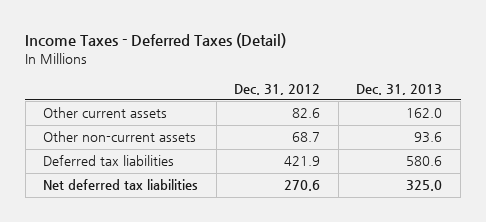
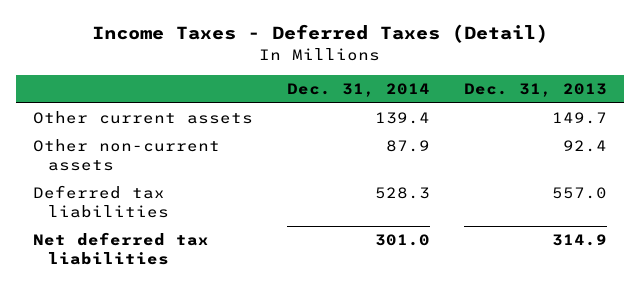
[234,83,321,95] Dec. 31, 2012 -> none
none -> [287,83,431,98] Dec. 31, 2014
[406,108,443,119] 162.0 -> [552,112,608,125] 149.7
[414,132,443,144] 93.6 -> [563,140,608,153] 92.4
[406,156,443,167] 580.6 -> [552,187,608,200] 557.0
[406,180,443,192] 325.0 -> [552,234,608,247] 314.9

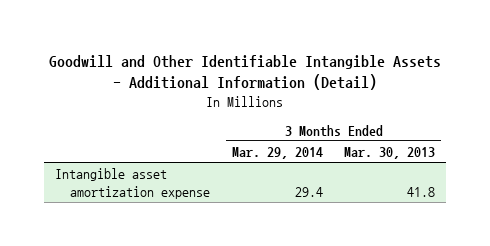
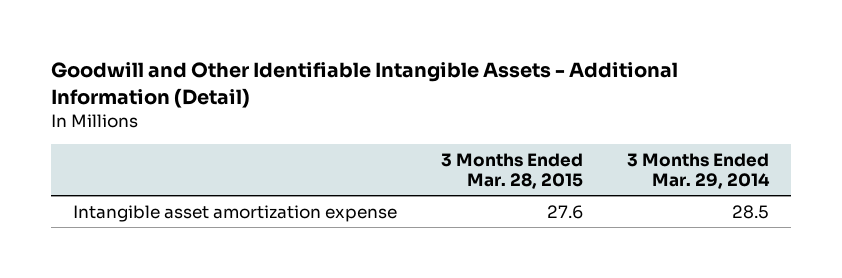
[344,147,436,160] Mar. 30, 2013 -> none
none -> [440,153,583,190] 3 Months Ended Mar. 28, 2015
[294,186,323,197] 29.4 -> [732,204,770,219] 28.5

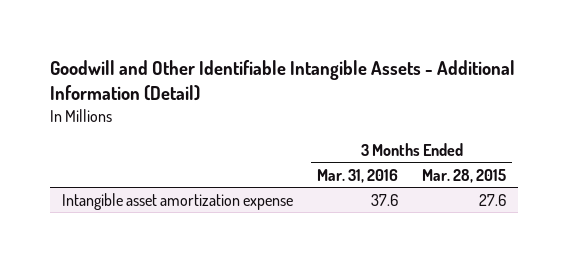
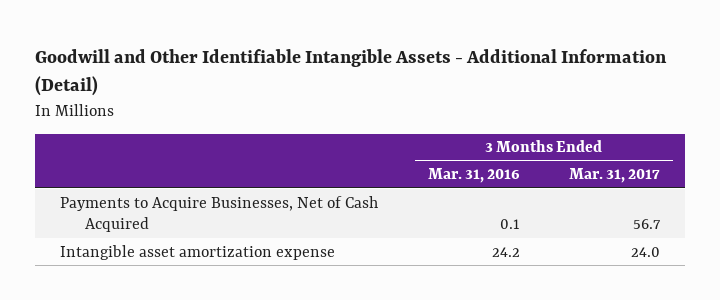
[422,168,507,183] Mar. 28, 2015 -> none
none -> [569,168,661,184] Mar. 31, 2017
none -> [59,195,378,233] Payments to Acquire Businesses, Net of Cash Acquired
[371,194,399,207] 37.6 -> [491,246,520,257] 24.2

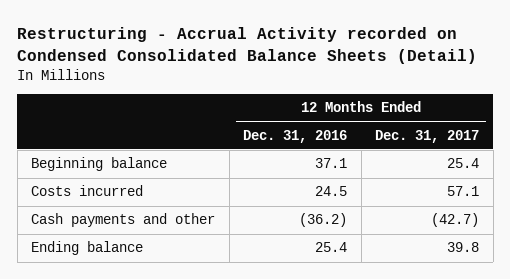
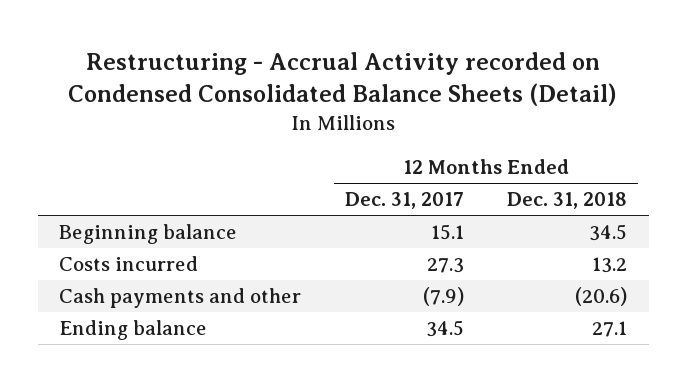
[243,129,348,143] Dec. 31, 2016 -> none
none -> [507,192,628,210] Dec. 31, 2018
[447,158,480,169] 25.4 -> [430,224,464,241] 15.1
[447,186,480,197] 57.1 -> [426,258,464,274] 27.3
[431,213,480,228] (42.7) -> [422,287,464,307] (7.9)
[447,242,480,253] 39.8 -> [425,320,464,338] 34.5

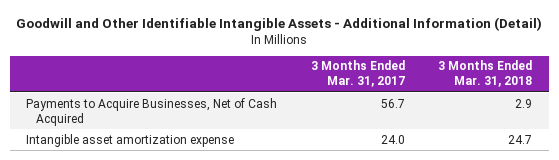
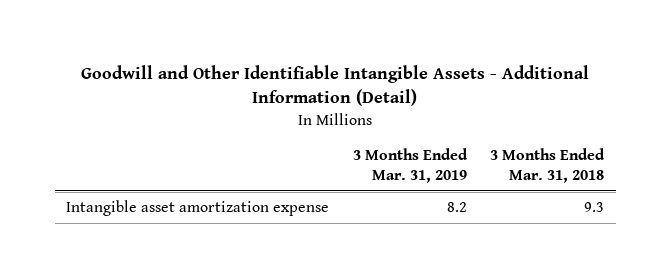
[310,60,405,88] 3 Months Ended Mar. 31, 2017 -> none
none -> [352,148,468,184] 3 Months Ended Mar. 31, 2019
[26,97,278,126] Payments to Acquire Businesses, Net of Cash Acquired -> none
[508,134,533,144] 24.7 -> [583,202,604,213] 9.3

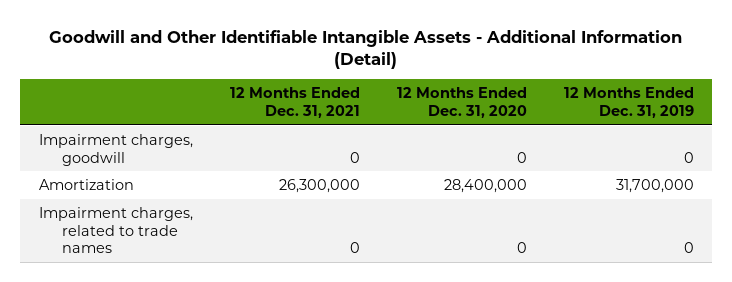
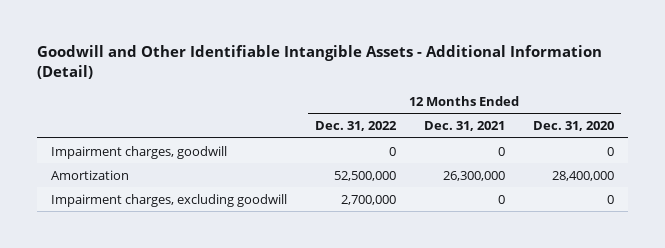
[563,87,694,118] 12 Months Ended Dec. 31, 2019 -> none
none -> [314,121,397,132] Dec. 31, 2022
[38,206,193,254] Impairment charges, related to trade names -> [50,193,287,207] Impairment charges, excluding goodwill

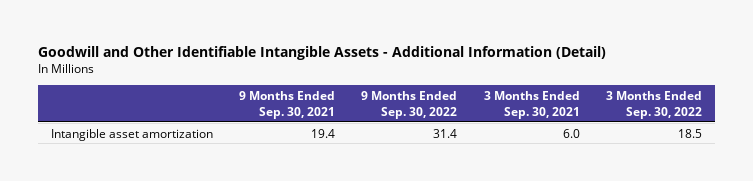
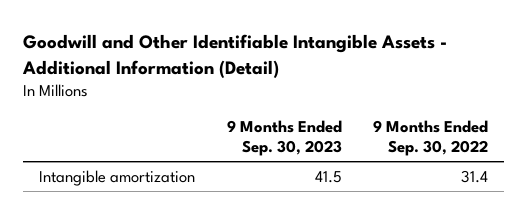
[239,90,336,119] 9 Months Ended Sep. 30, 2021 -> none
[483,90,580,119] 3 Months Ended Sep. 30, 2021 -> none
[605,90,702,119] 3 Months Ended Sep. 30, 2022 -> none
none -> [226,119,342,157] 9 Months Ended Sep. 30, 2023
[50,128,213,141] Intangible asset amortization -> [38,169,195,186] Intangible amortization

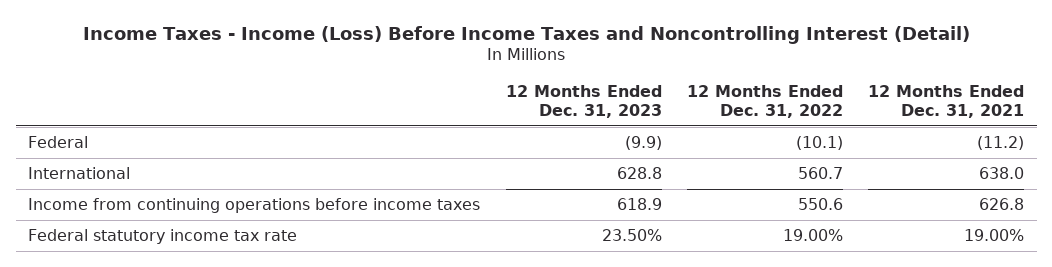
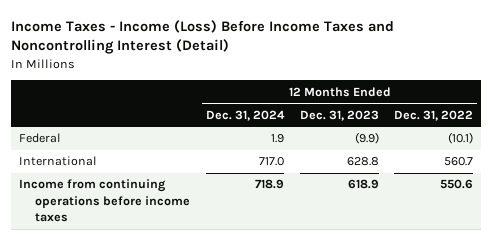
[868,84,1025,118] 12 Months Ended Dec. 31, 2021 -> none
none -> [205,109,285,121] Dec. 31, 2024
[28,229,298,245] Federal statutory income tax rate -> none

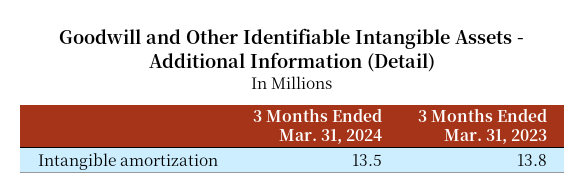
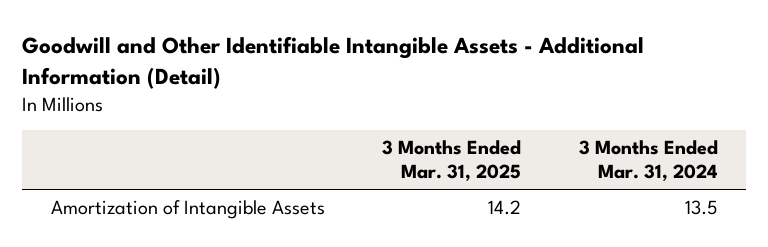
[417,108,547,145] 3 Months Ended Mar. 31, 2023 -> none
none -> [382,140,522,182] 3 Months Ended Mar. 31, 2025
[37,152,218,170] Intangible amortization -> [50,200,325,220] Amortization of Intangible Assets

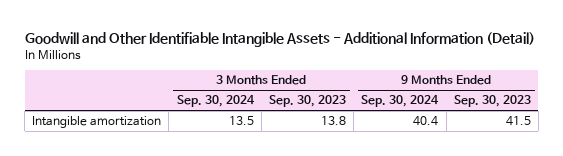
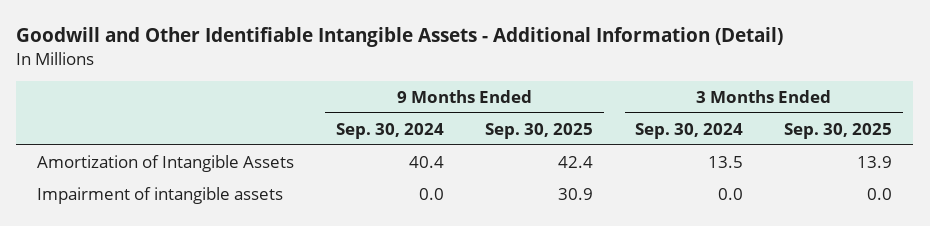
[269,95,347,108] Sep. 30, 2023 -> none
[453,95,531,108] Sep. 30, 2023 -> none
none -> [485,122,594,139] Sep. 30, 2025
none -> [784,122,893,139] Sep. 30, 2025
[32,116,162,129] Intangible amortization -> [37,154,295,172] Amortization of Intangible Assets
none -> [37,186,284,204] Impairment of intangible assets

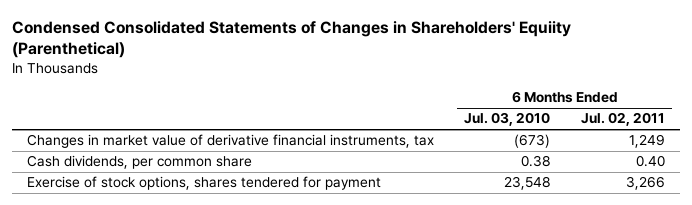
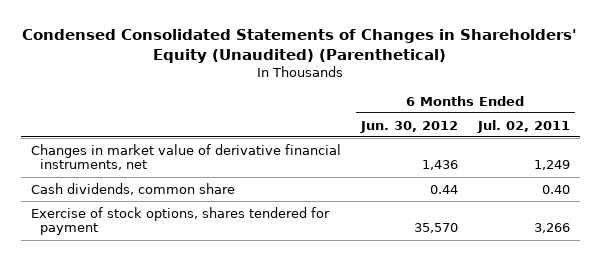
[11,21,571,59] Condensed Consolidated Statements of Changes in Shareholders' Equiity (Parenthetical) -> [22,29,578,63] Condensed Consolidated Statements of Changes in Shareholders' Equity (Unaudited) (Parenthetical)
[464,112,551,127] Jul. 03, 2010 -> none
none -> [359,120,458,133] Jun. 30, 2012
[26,134,434,149] Changes in market value of derivative financial instruments, tax -> [30,143,341,171] Changes in market value of derivative financial instruments, net
[26,155,252,170] Cash dividends, per common share -> [30,182,235,195] Cash dividends, common share

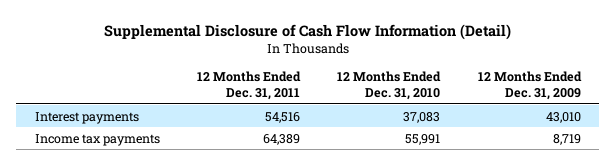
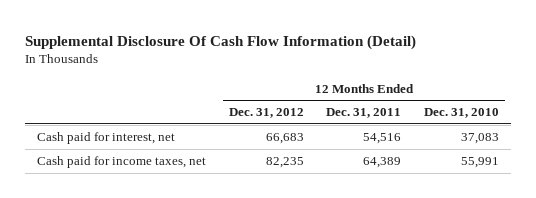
[103,23,511,40] Supplemental Disclosure of Cash Flow Information (Detail) -> [25,34,417,50] Supplemental Disclosure Of Cash Flow Information (Detail)
[477,71,582,101] 12 Months Ended Dec. 31, 2009 -> none
none -> [228,108,304,119] Dec. 31, 2012
[34,111,139,124] Interest payments -> [36,132,175,145] Cash paid for interest, net
[34,133,160,146] Income tax payments -> [36,156,206,169] Cash paid for income taxes, net

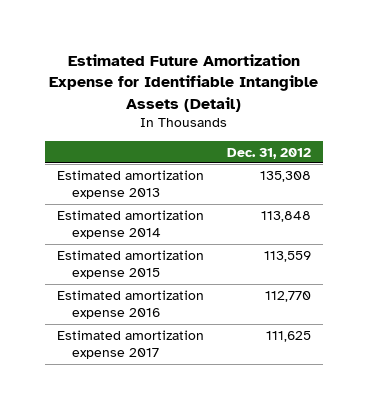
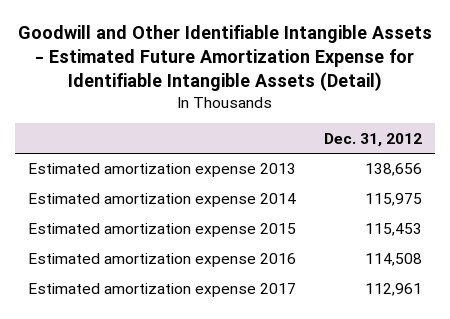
[49,54,319,112] Estimated Future Amortization Expense for Identifiable Intangible Assets (Detail) -> [17,24,432,91] Goodwill and Other Identifiable Intangible Assets - Estimated Future Amortization Expense for Identifiable Intangible Assets (Detail)
[260,170,312,182] 135,308 -> [364,163,422,177] 138,656
[261,210,312,222] 113,848 -> [364,193,422,207] 115,975
[264,250,312,262] 113,559 -> [364,223,422,237] 115,453
[265,290,312,302] 112,770 -> [364,253,422,267] 114,508
[266,330,312,342] 111,625 -> [364,283,422,297] 112,961

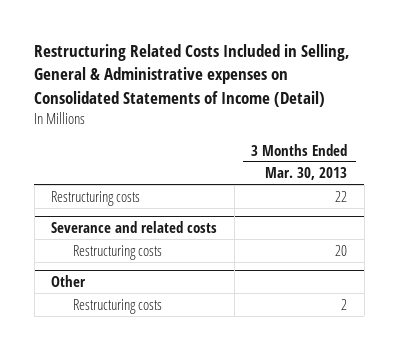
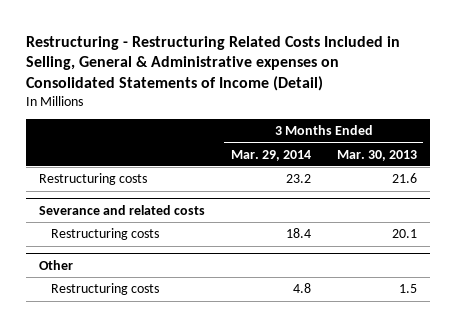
[34,44,351,107] Restructuring Related Costs Included in Selling, General & Administrative expenses on Consolidated Statements of Income (Detail) -> [25,35,400,91] Restructuring - Restructuring Related Costs Included in Selling, General & Administrative expenses on Consolidated Statements of Income (Detail)
none -> [230,149,311,161] Mar. 29, 2014
[335,190,348,202] 22 -> [391,173,417,184] 21.6
[335,244,348,256] 20 -> [391,229,417,239] 20.1
[341,298,348,310] 2 -> [398,284,417,294] 1.5

